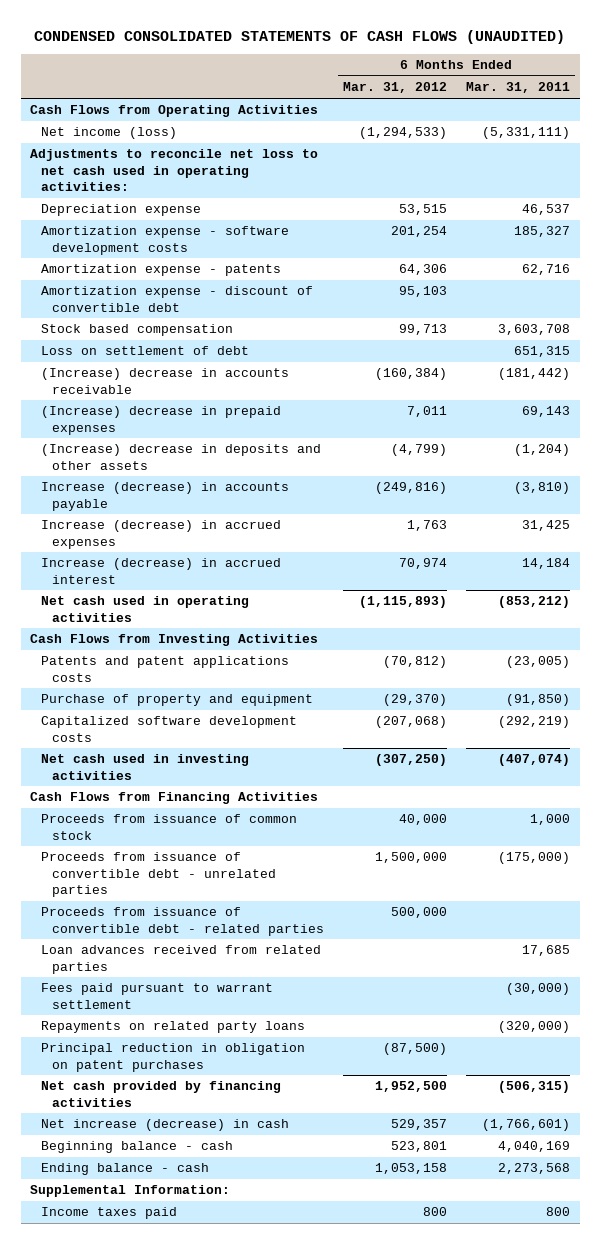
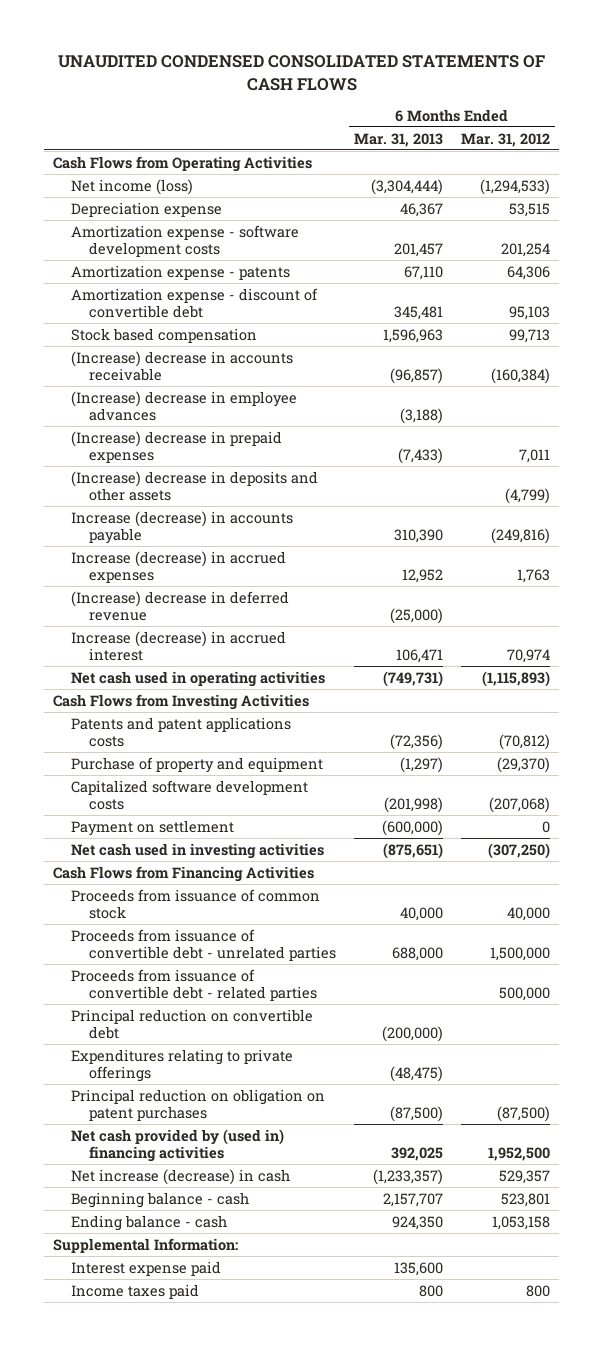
[34,29,566,44] CONDENSED CONSOLIDATED STATEMENTS OF CASH FLOWS (UNAUDITED) -> [57,54,545,91] UNAUDITED CONDENSED CONSOLIDATED STATEMENTS OF CASH FLOWS
[465,82,570,94] Mar. 31, 2011 -> none
none -> [353,132,443,147] Mar. 31, 2013
[30,149,319,191] Adjustments to reconcile net loss to net cash used in operating activities: -> none
[40,346,249,356] Loss on settlement of debt -> none
none -> [71,390,298,422] (Increase) decrease in employee advances
none -> [71,590,290,622] (Increase) decrease in deferred revenue
none -> [71,819,235,836] Payment on settlement
[40,945,321,974] Loan advances received from related parties -> none
[40,983,273,1009] Fees paid pursuant to warrant settlement -> none
[40,1021,305,1034] Repayments on related party loans -> none
none -> [71,1008,314,1040] Principal reduction on convertible debt
none -> [71,1048,294,1083] Expenditures relating to private offerings
[40,1043,305,1072] Principal reduction in obligation on patent purchases -> [71,1088,326,1122] Principal reduction on obligation on patent purchases
[40,1081,281,1107] Net cash provided by financing activities -> [71,1128,285,1163] Net cash provided by (used in) financing activities
none -> [71,1260,222,1276] Interest expense paid

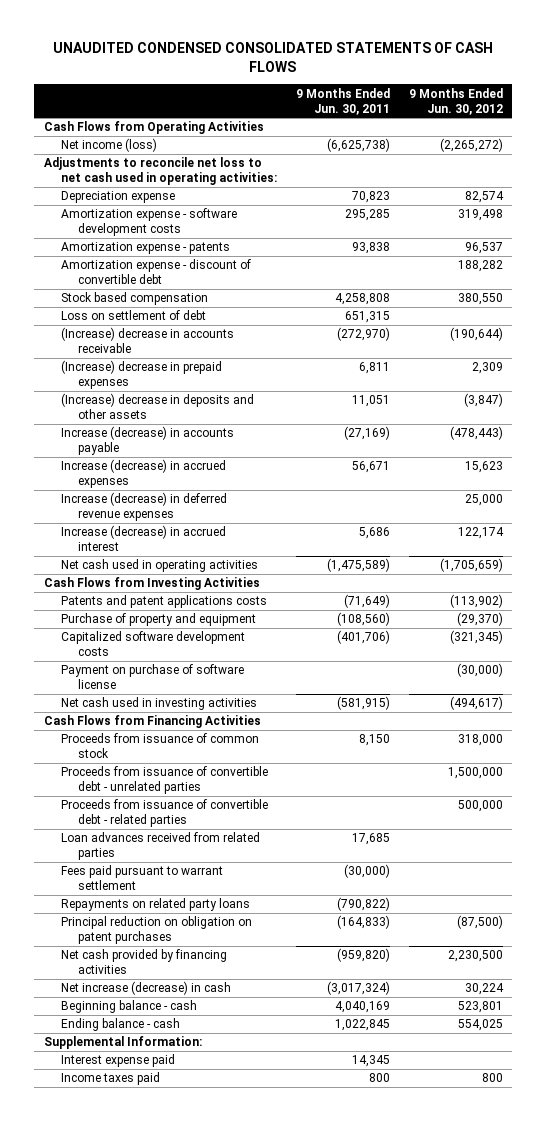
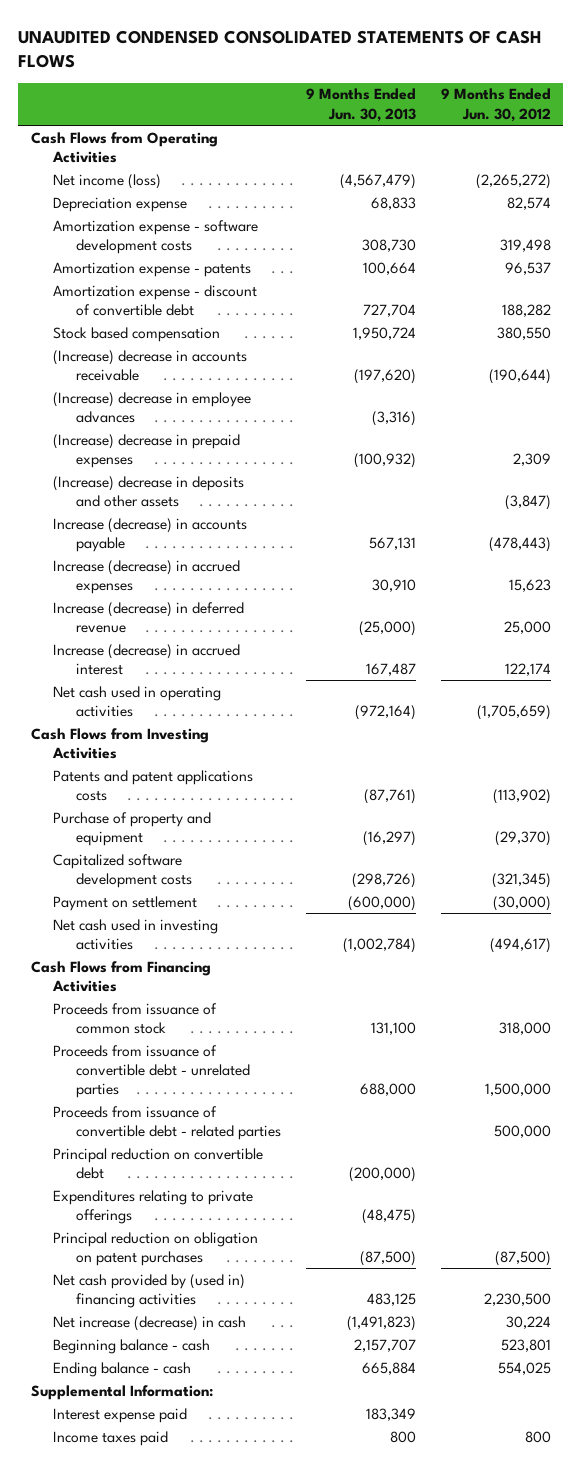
[295,87,390,115] 9 Months Ended Jun. 30, 2011 -> none
none -> [305,88,416,122] 9 Months Ended Jun. 30, 2013
[43,157,278,186] Adjustments to reconcile net loss to net cash used in operating activities: -> none
[61,310,207,321] Loss on settlement of debt -> none
none -> [53,391,252,423] (Increase) decrease in employee advances
[61,492,228,522] Increase (decrease) in deferred revenue expenses -> [53,601,245,633] Increase (decrease) in deferred revenue
[61,664,245,690] Payment on purchase of software license -> none
none -> [53,895,198,911] Payment on settlement
[61,832,261,861] Loan advances received from related parties -> none
[61,865,224,891] Fees paid pursuant to warrant settlement -> none
[61,898,251,912] Repayments on related party loans -> none
none -> [53,1147,264,1179] Principal reduction on convertible debt
none -> [53,1189,254,1224] Expenditures relating to private offerings
[61,949,228,975] Net cash provided by financing activities -> [53,1273,246,1308] Net cash provided by (used in) financing activities

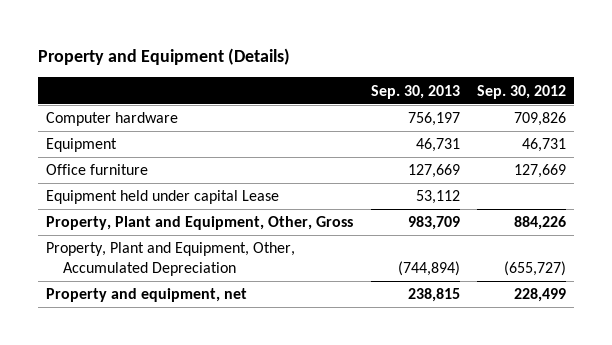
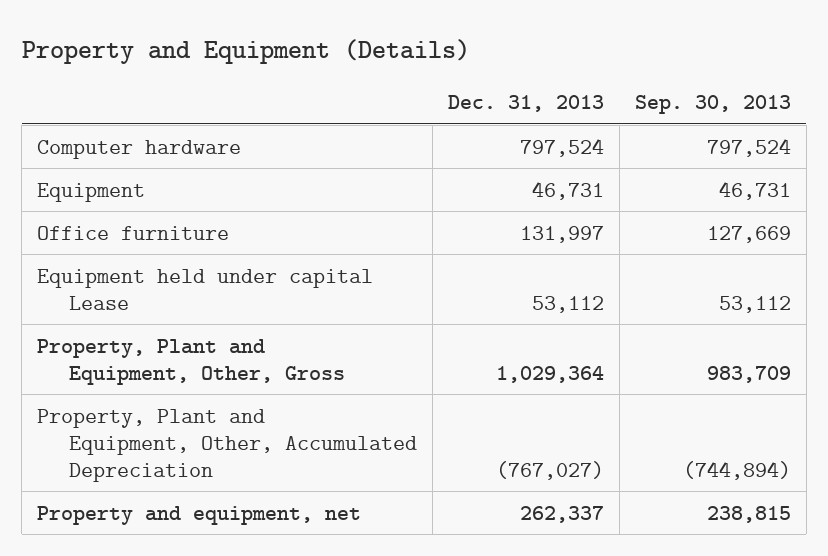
[476,84,566,99] Sep. 30, 2012 -> none
none -> [447,95,604,113] Dec. 31, 2013
[407,112,460,127] 756,197 -> [706,137,791,157] 797,524

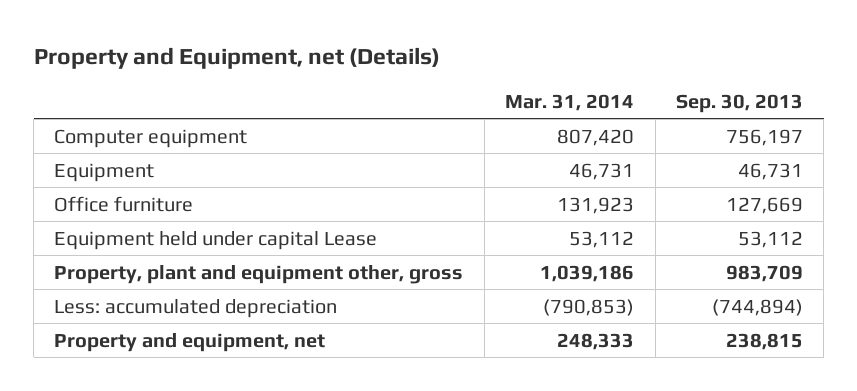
[21,38,470,64] Property and Equipment (Details) -> [33,47,440,70] Property and Equipment, net (Details)
[447,95,604,113] Dec. 31, 2013 -> none
none -> [505,93,635,111] Mar. 31, 2014
[37,139,242,159] Computer hardware -> [54,128,248,148] Computer equipment
[706,137,791,157] 797,524 -> [725,128,803,146] 756,197
[37,338,345,385] Property, Plant and Equipment, Other, Gross -> [54,264,464,284] Property, plant and equipment other, gross
[37,408,417,482] Property, Plant and Equipment, Other, Accumulated Depreciation -> [54,298,338,318] Less: accumulated depreciation

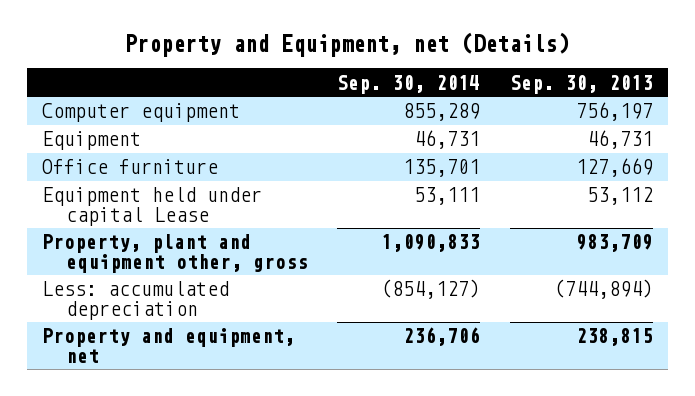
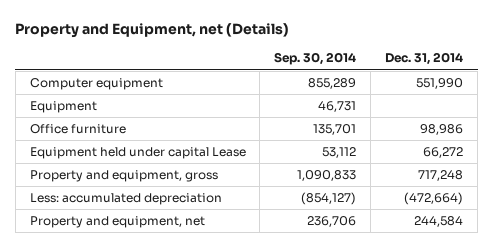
[509,74,653,94] Sep. 30, 2013 -> none
none -> [385,52,464,66] Dec. 31, 2014
[414,187,481,206] 53,111 -> [322,147,357,159] 53,112
[41,234,308,273] Property, plant and equipment other, gross -> [29,170,218,183] Property and equipment, gross

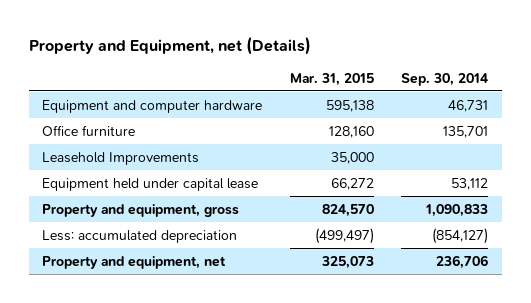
[385,52,464,66] Dec. 31, 2014 -> none
none -> [289,72,374,86] Mar. 31, 2015
[29,101,97,114] Equipment -> none
[29,78,163,91] Computer equipment -> [42,99,263,113] Equipment and computer hardware
[308,78,357,90] 855,289 -> [448,99,489,112] 46,731
none -> [42,151,200,165] Leasehold Improvements
[29,147,246,160] Equipment held under capital Lease -> [42,177,259,191] Equipment held under capital lease

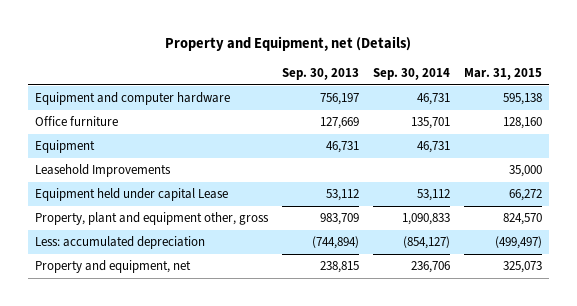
none -> [282,67,360,80] Sep. 30, 2013
none -> [35,140,96,154] Equipment
[42,177,259,191] Equipment held under capital lease -> [35,188,229,202] Equipment held under capital Lease
[42,203,240,217] Property and equipment, gross -> [35,212,270,226] Property, plant and equipment other, gross

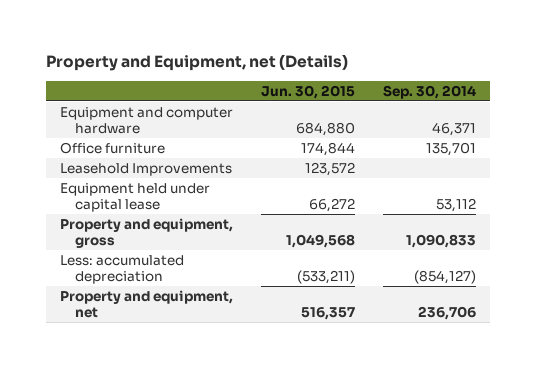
[282,67,360,80] Sep. 30, 2013 -> none
[463,67,542,80] Mar. 31, 2015 -> none
none -> [261,84,356,99] Jun. 30, 2015
[416,93,450,106] 46,731 -> [432,122,477,137] 46,371
[35,140,96,154] Equipment -> none
[35,188,229,202] Equipment held under capital Lease -> [60,183,211,213] Equipment held under capital lease
[35,212,270,226] Property, plant and equipment other, gross -> [60,218,234,249] Property and equipment, gross

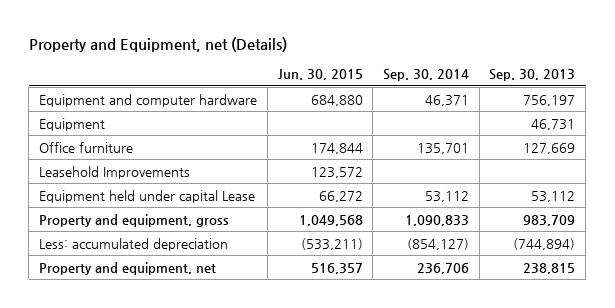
none -> [489,69,576,82] Sep. 30, 2013
none -> [39,117,106,131] Equipment
[60,183,211,213] Equipment held under capital lease -> [39,189,256,203] Equipment held under capital Lease

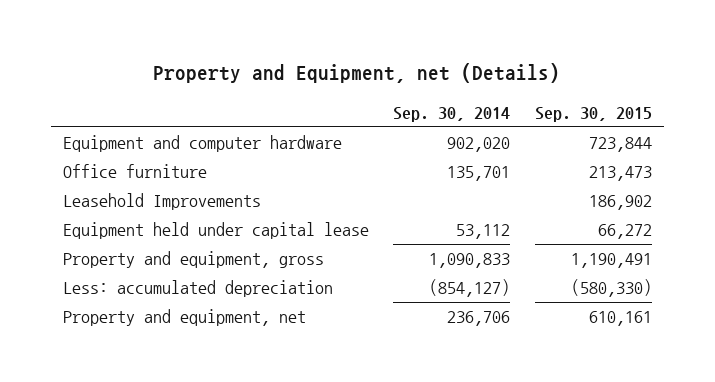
[277,69,363,81] Jun. 30, 2015 -> none
[489,69,576,82] Sep. 30, 2013 -> none
none -> [534,106,652,122] Sep. 30, 2015
[39,117,106,131] Equipment -> none
[425,94,470,106] 46,371 -> [447,137,511,153] 902,020
[39,189,256,203] Equipment held under capital Lease -> [63,222,370,240] Equipment held under capital lease

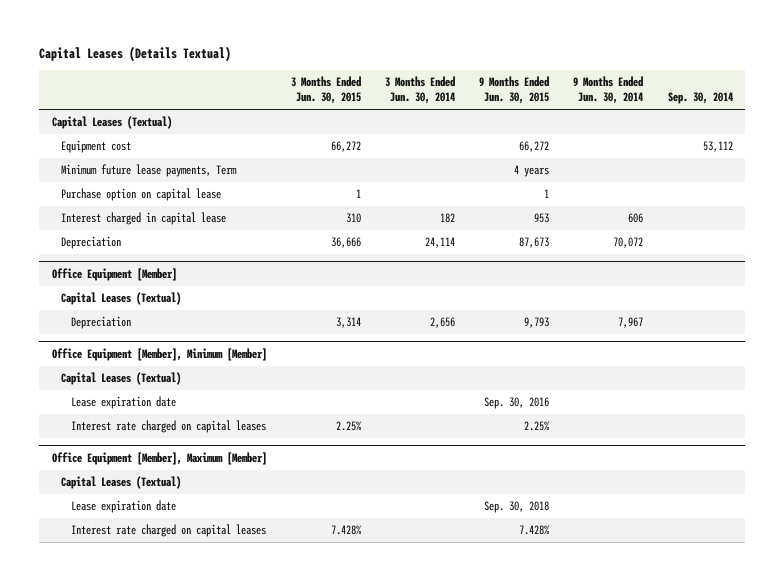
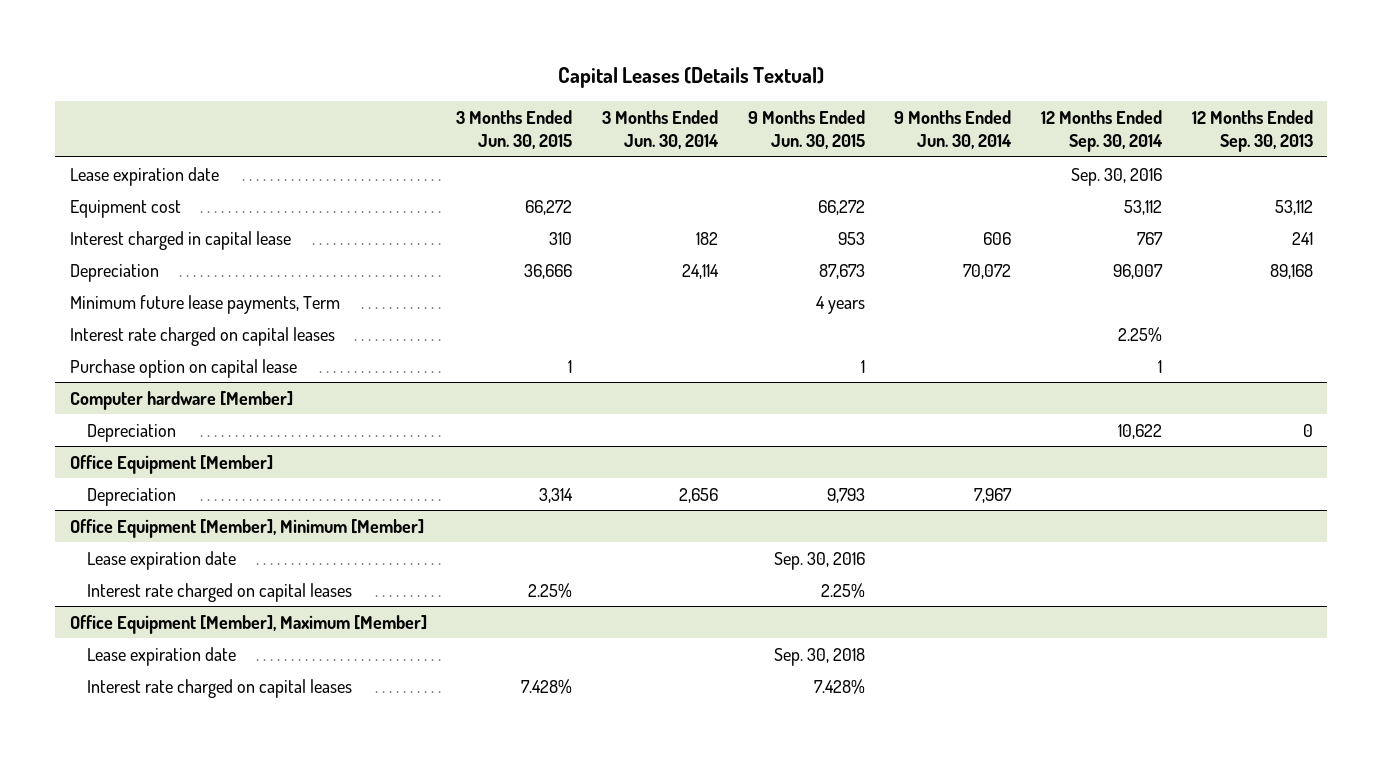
[667,92,733,105] Sep. 30, 2014 -> none
none -> [1040,109,1163,153] 12 Months Ended Sep. 30, 2014
none -> [1191,109,1313,153] 12 Months Ended Sep. 30, 2013
[51,116,172,130] Capital Leases (Textual) -> none
none -> [69,166,219,186] Lease expiration date
[61,164,238,178] Minimum future lease payments, Term -> [69,294,340,314] Minimum future lease payments, Term
none -> [69,326,335,346] Interest rate charged on capital leases
[61,188,222,202] Purchase option on capital lease -> [69,358,297,378] Purchase option on capital lease
none -> [69,390,293,410] Computer hardware [Member]
none -> [87,423,177,442] Depreciation
[61,292,182,306] Capital Leases (Textual) -> none
[61,372,182,386] Capital Leases (Textual) -> none
[61,476,182,490] Capital Leases (Textual) -> none

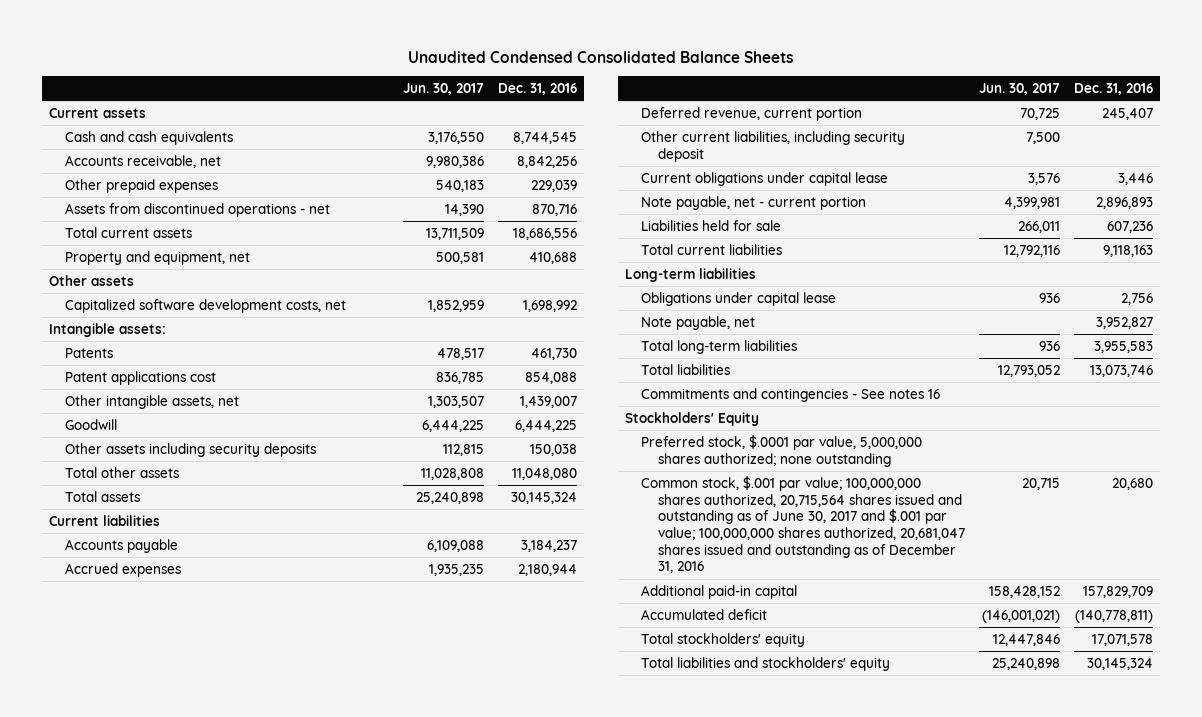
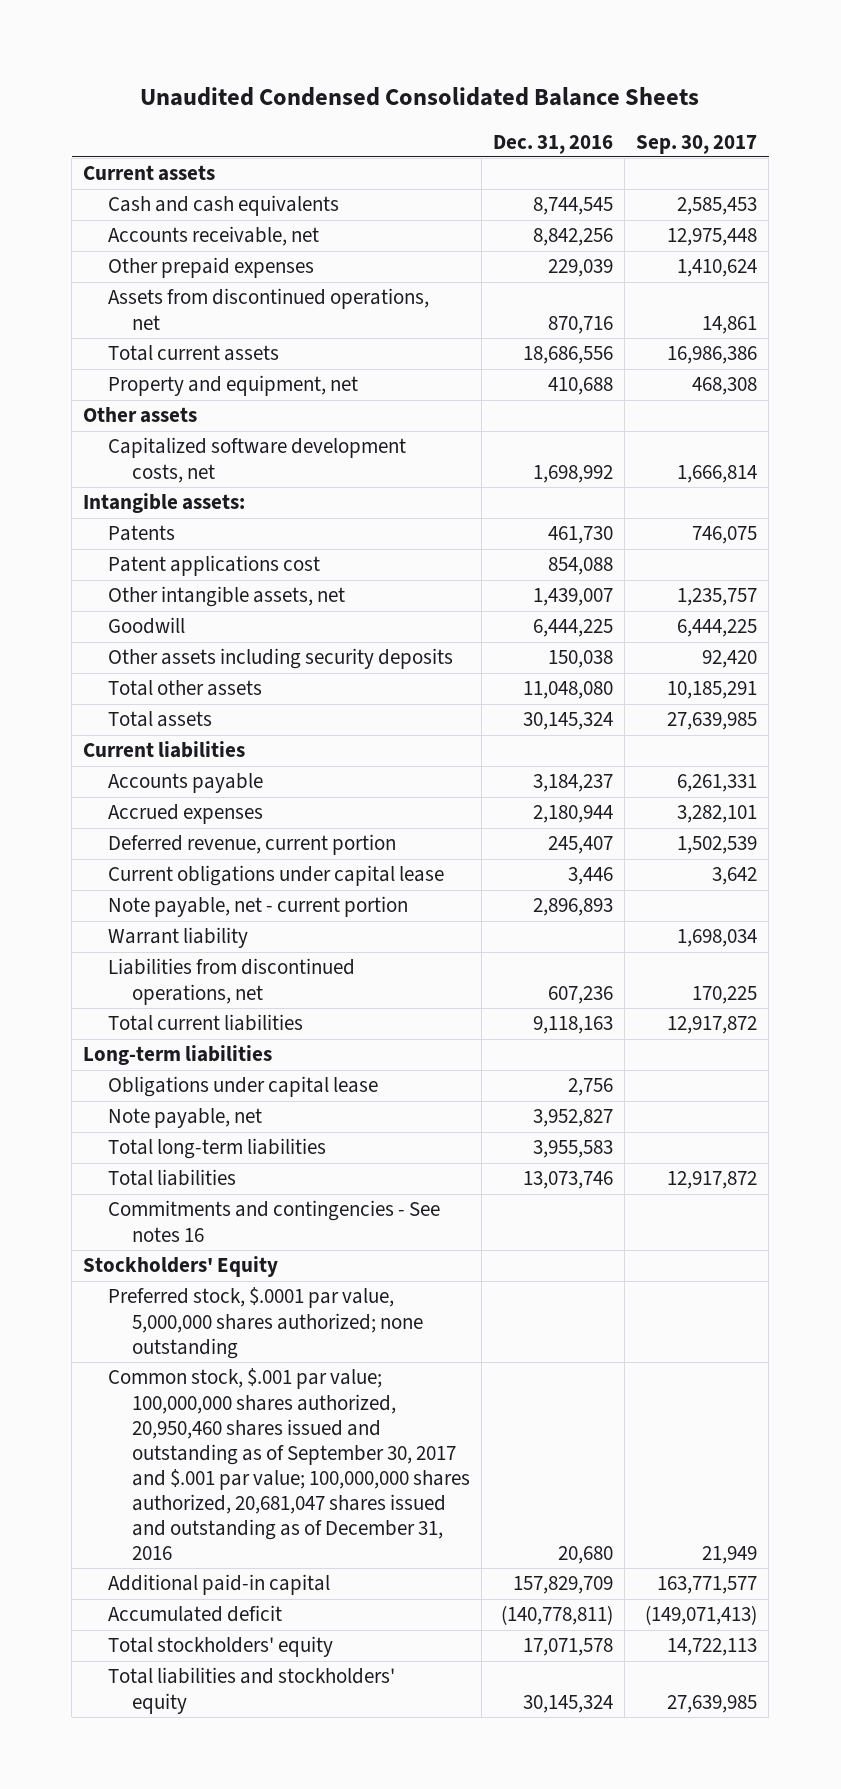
[402,83,484,96] Jun. 30, 2017 -> none
none -> [636,134,758,154] Sep. 30, 2017
[65,203,331,218] Assets from discontinued operations - net -> [107,288,429,330] Assets from discontinued operations, net
[641,131,906,162] Other current liabilities, including security deposit -> none
none -> [107,927,248,949] Warrant liability
[641,220,782,232] Liabilities held for sale -> [107,958,355,1005] Liabilities from discontinued operations, net
[641,476,965,574] Common stock, $.001 par value; 100,000,000 shares authorized, 20,715,564 shares issued and outstanding as of June 30, 2017 and $.001 par value; 100,000,000 shares authorized, 20,681,047 shares issued and outstanding as of December 31, 2016 -> [107,1368,471,1560] Common stock, $.001 par value; 100,000,000 shares authorized, 20,950,460 shares issued and outstanding as of September 30, 2017 and $.001 par value; 100,000,000 shares authorized, 20,681,047 shares issued and outstanding as of December 31, 2016

